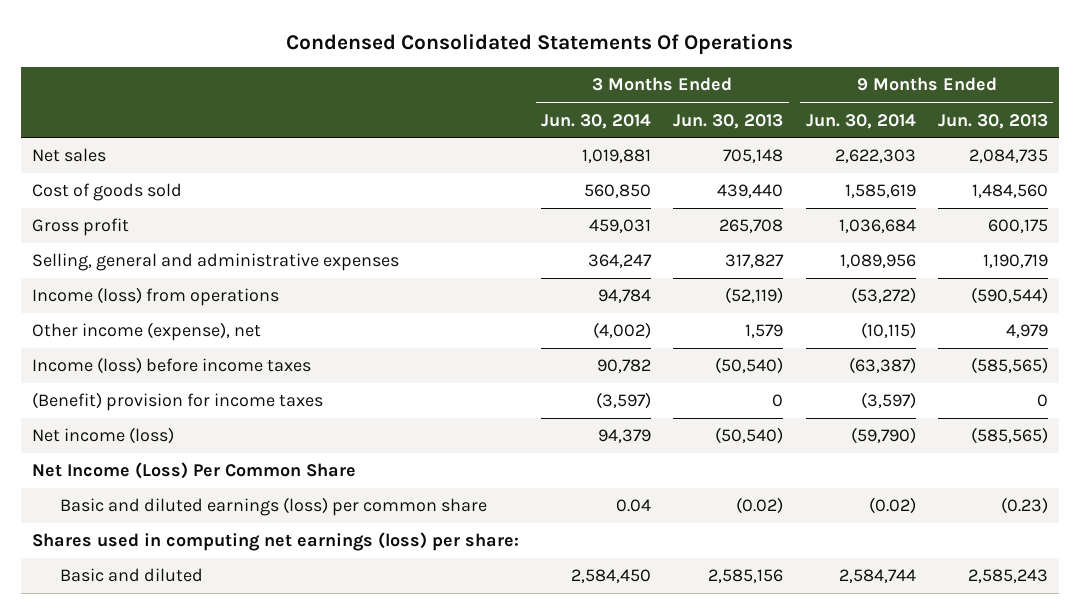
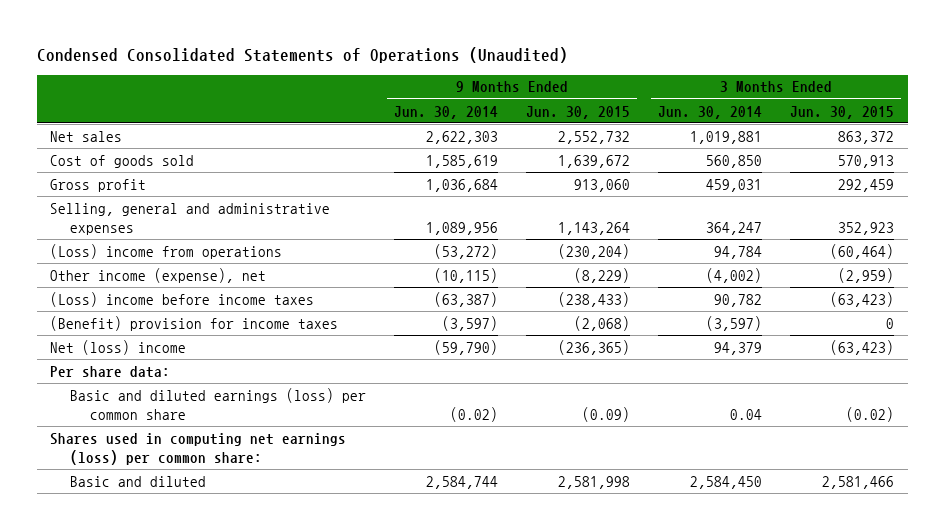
[285,34,793,55] Condensed Consolidated Statements Of Operations -> [36,46,568,63] Condensed Consolidated Statements of Operations (Unaudited)
[673,113,784,129] Jun. 30, 2013 -> none
[937,113,1048,129] Jun. 30, 2013 -> none
none -> [526,105,631,119] Jun. 30, 2015
none -> [789,105,894,119] Jun. 30, 2015
[31,287,279,307] Income (loss) from operations -> [50,243,283,259] (Loss) income from operations
[31,357,311,375] Income (loss) before income taxes -> [50,291,315,307] (Loss) income before income taxes
[31,427,174,445] Net income (loss) -> [50,339,187,355] Net (loss) income
[31,462,356,480] Net Income (Loss) Per Common Share -> [50,365,171,378] Per share data:
[31,532,519,552] Shares used in computing net earnings (loss) per share: -> [50,432,347,466] Shares used in computing net earnings (loss) per common share:

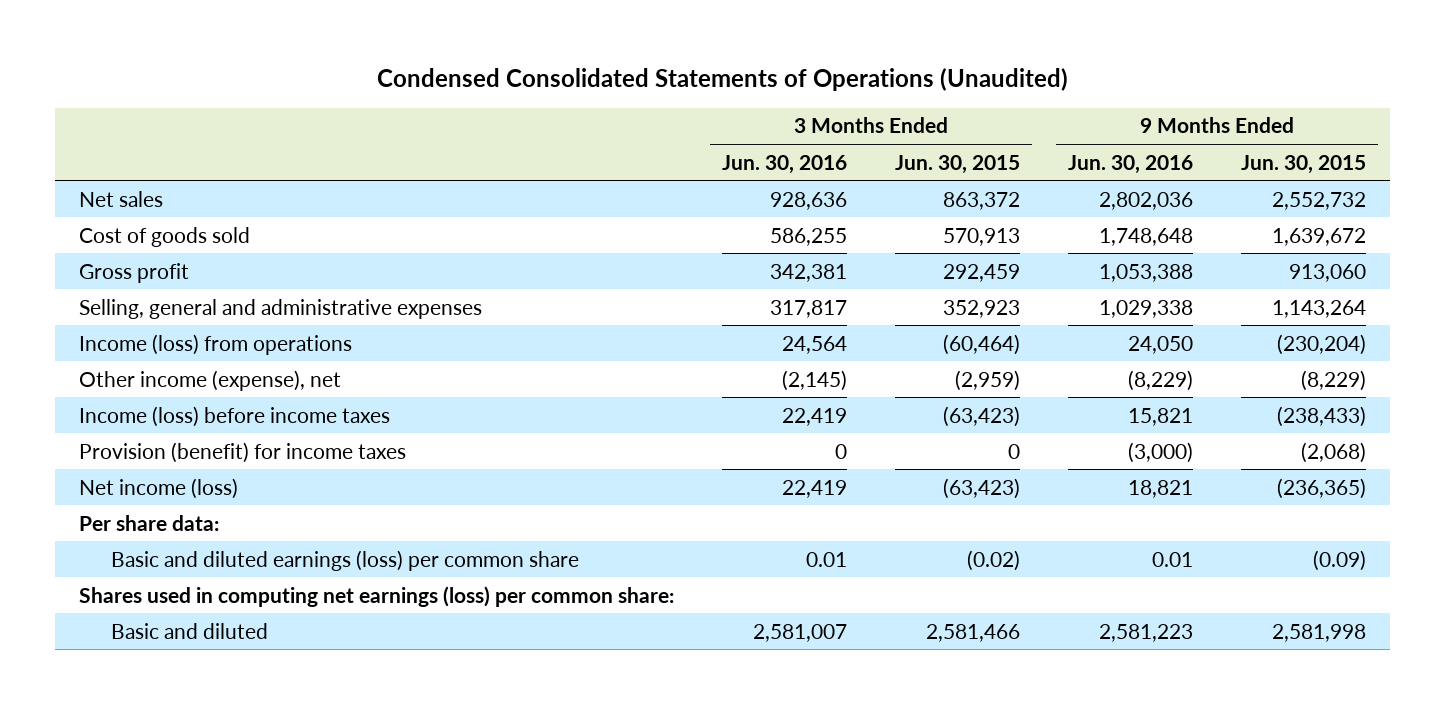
[394,105,499,119] Jun. 30, 2014 -> none
[657,105,762,119] Jun. 30, 2014 -> none
none -> [722,154,848,174] Jun. 30, 2016
none -> [1068,154,1194,174] Jun. 30, 2016
[50,243,283,259] (Loss) income from operations -> [79,333,353,355] Income (loss) from operations
[50,291,315,307] (Loss) income before income taxes -> [79,405,391,427] Income (loss) before income taxes
[50,315,339,331] (Benefit) provision for income taxes -> [79,441,407,463] Provision (benefit) for income taxes
[50,339,187,355] Net (loss) income -> [79,477,239,499] Net income (loss)

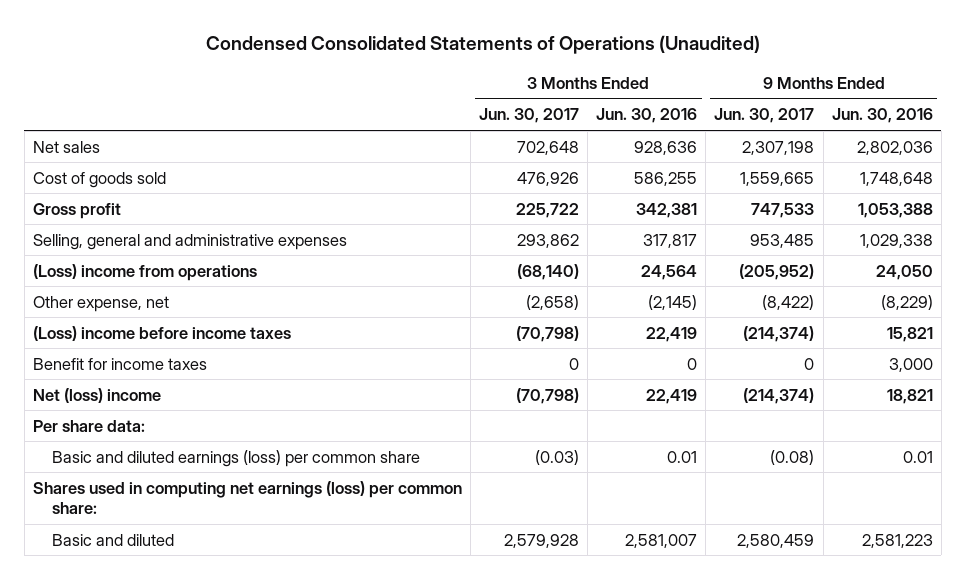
[895,154,1021,174] Jun. 30, 2015 -> none
[1241,154,1367,174] Jun. 30, 2015 -> none
none -> [479,108,580,124] Jun. 30, 2017
none -> [714,108,815,124] Jun. 30, 2017
[79,333,353,355] Income (loss) from operations -> [33,263,258,281] (Loss) income from operations
[79,369,342,391] Other income (expense), net -> [33,295,170,312] Other expense, net
[79,405,391,427] Income (loss) before income taxes -> [33,325,292,341] (Loss) income before income taxes
[79,441,407,463] Provision (benefit) for income taxes -> [33,357,208,370] Benefit for income taxes
[1128,441,1194,463] (3,000) -> [888,357,933,372] 3,000
[79,477,239,499] Net income (loss) -> [33,387,162,403] Net (loss) income

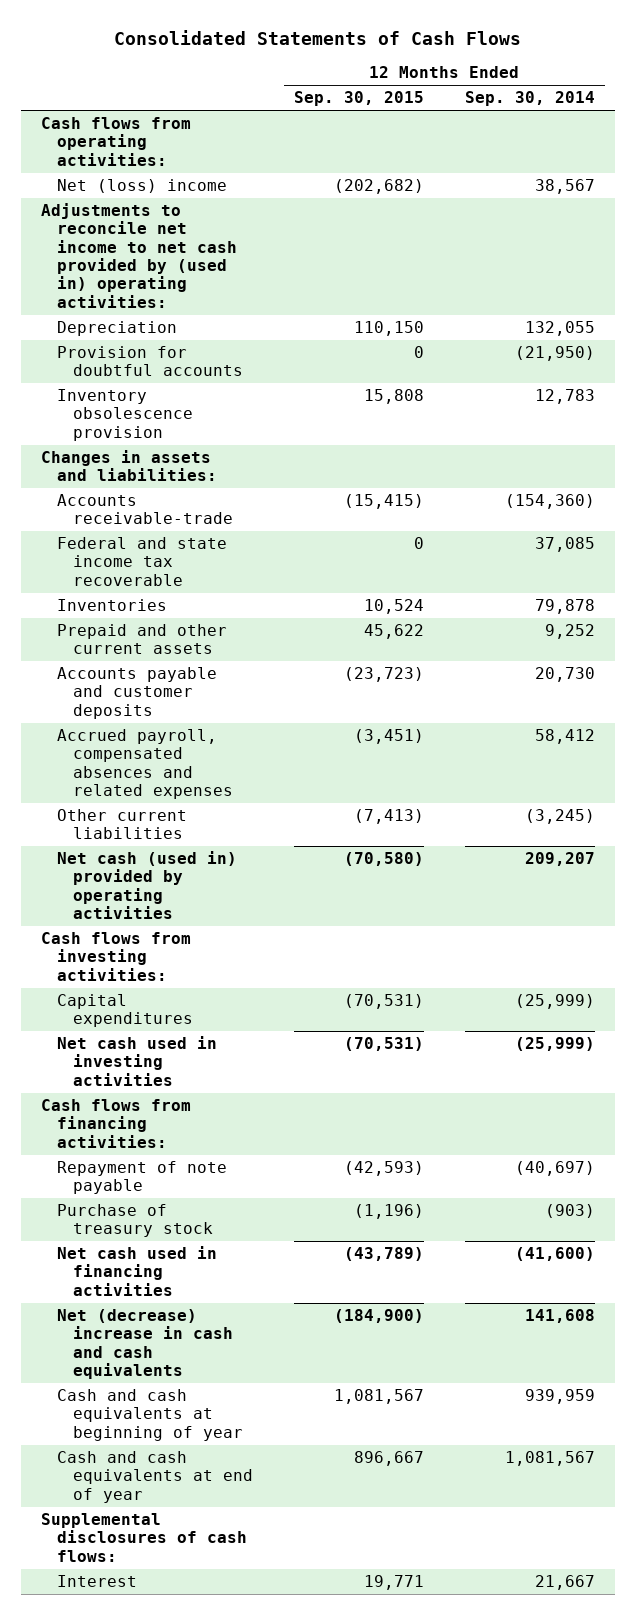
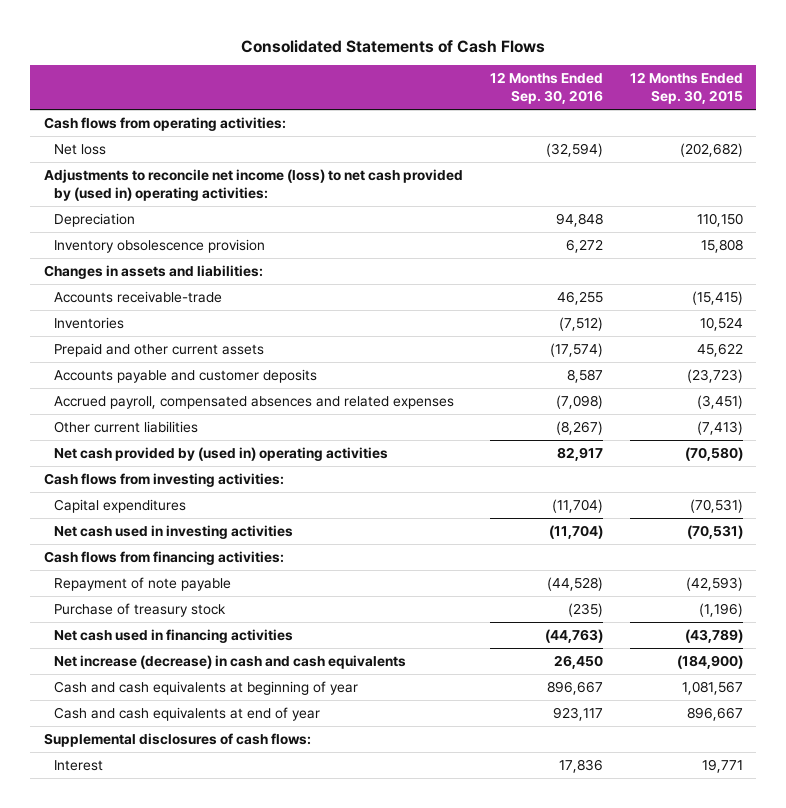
[464,91,595,107] Sep. 30, 2014 -> none
none -> [489,72,603,105] 12 Months Ended Sep. 30, 2016
[57,179,228,194] Net (loss) income -> [54,144,107,156] Net loss
[41,203,238,308] Adjustments to reconcile net income to net cash provided by (used in) operating activities: -> [43,169,463,201] Adjustments to reconcile net income (loss) to net cash provided by (used in) operating activities:
[57,346,243,377] Provision for doubtful accounts -> none
[57,537,228,586] Federal and state income tax recoverable -> none
[57,851,238,920] Net cash (used in) provided by operating activities -> [54,447,389,462] Net cash provided by (used in) operating activities
[57,1309,233,1380] Net (decrease) increase in cash and cash equivalents -> [54,655,407,670] Net increase (decrease) in cash and cash equivalents

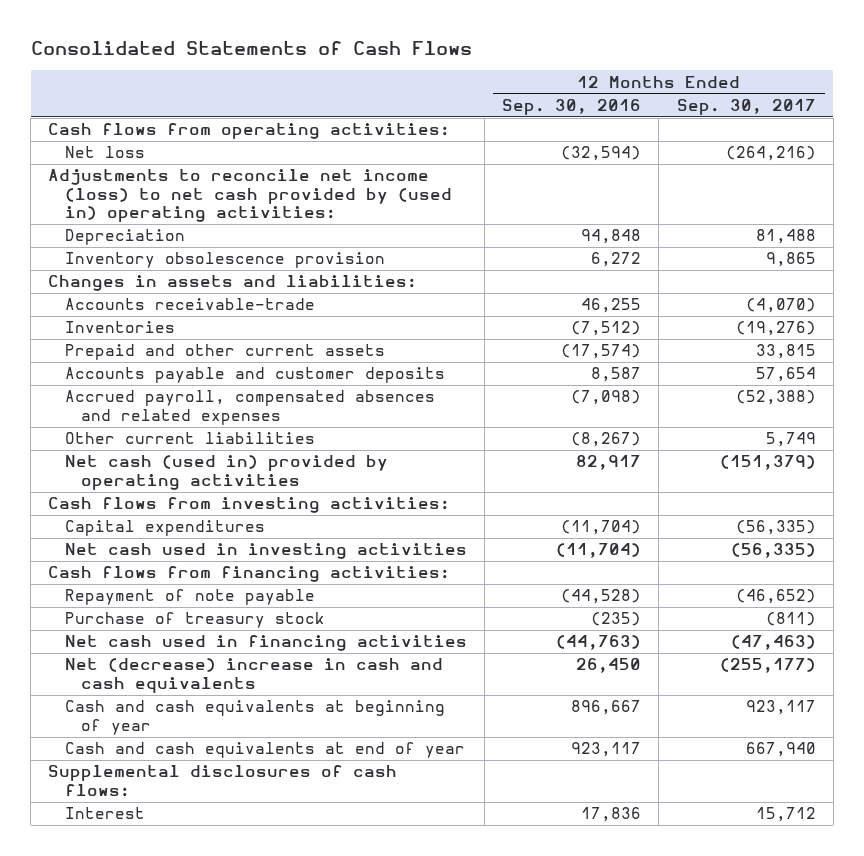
[629,72,743,105] 12 Months Ended Sep. 30, 2015 -> none
none -> [676,98,816,115] Sep. 30, 2017
[54,447,389,462] Net cash provided by (used in) operating activities -> [64,455,388,490] Net cash (used in) provided by operating activities
[54,655,407,670] Net increase (decrease) in cash and cash equivalents -> [64,658,443,693] Net (decrease) increase in cash and cash equivalents

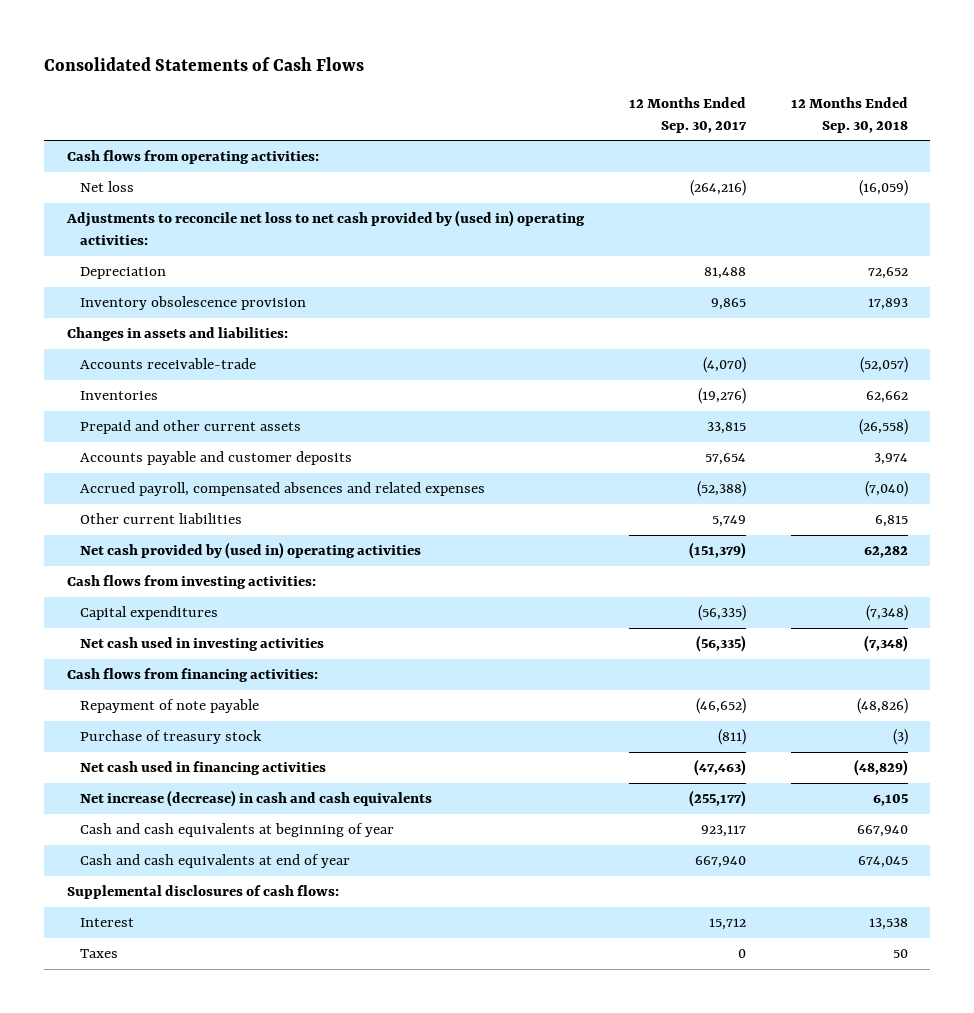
[502,98,642,115] Sep. 30, 2016 -> none
none -> [790,96,908,133] 12 Months Ended Sep. 30, 2018
[48,169,452,223] Adjustments to reconcile net income (loss) to net cash provided by (used in) operating activities: -> [65,210,585,246] Adjustments to reconcile net loss to net cash provided by (used in) operating activities:
[64,455,388,490] Net cash (used in) provided by operating activities -> [80,542,422,560] Net cash provided by (used in) operating activities
[64,658,443,693] Net (decrease) increase in cash and cash equivalents -> [80,790,433,808] Net increase (decrease) in cash and cash equivalents
none -> [80,949,119,959] Taxes

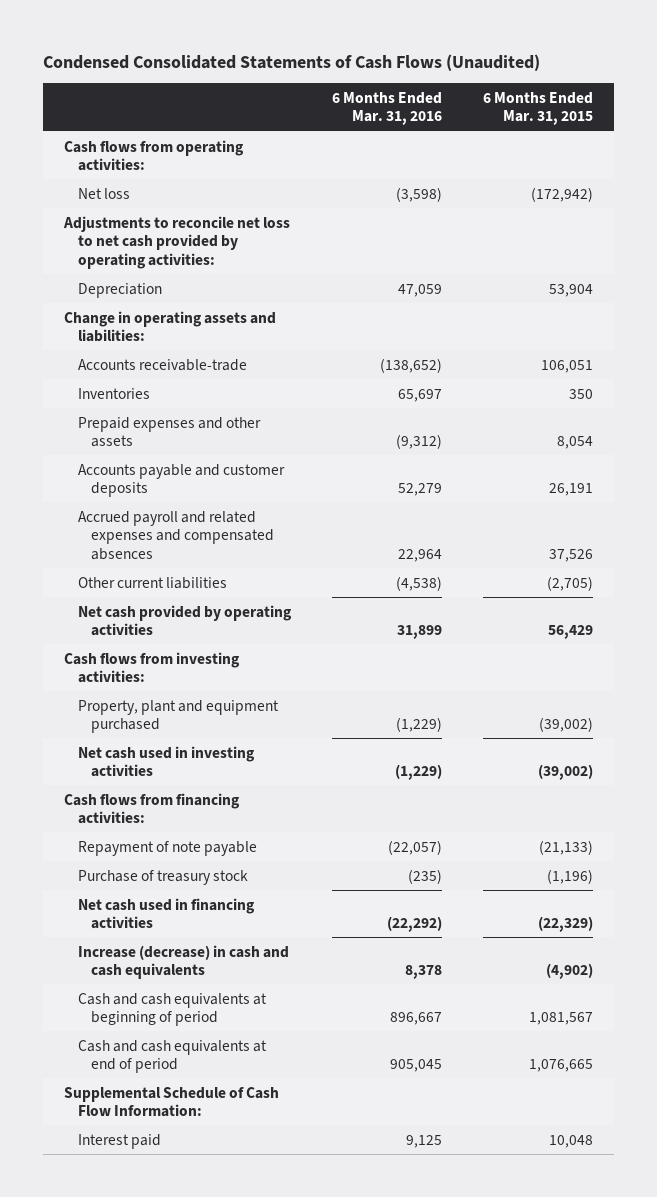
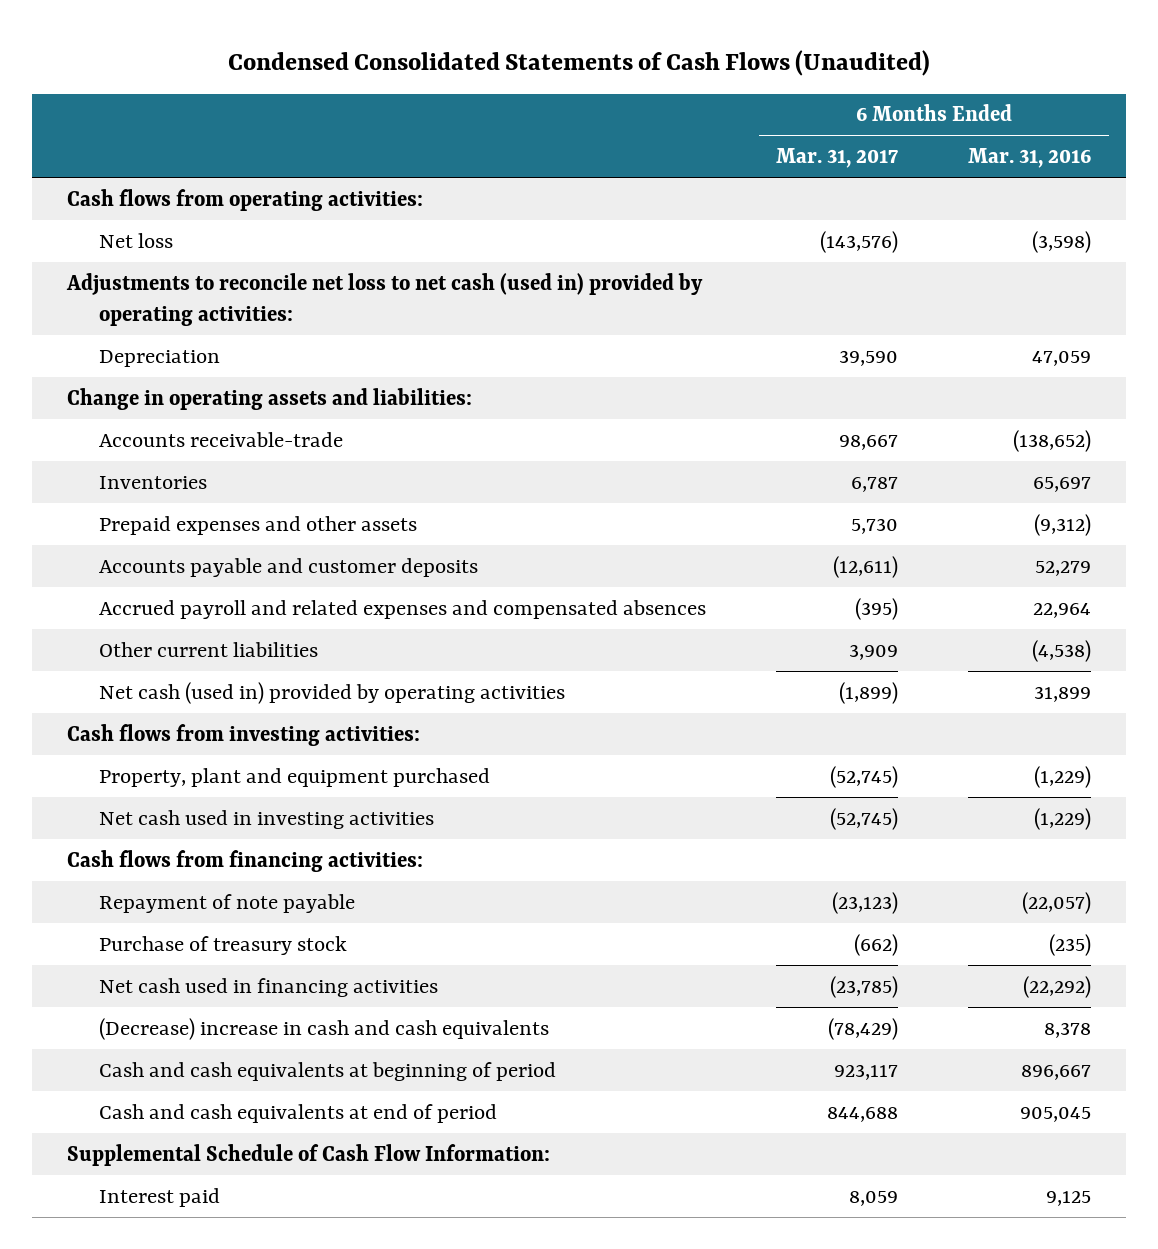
[483,91,594,126] 6 Months Ended Mar. 31, 2015 -> none
none -> [776,148,899,169] Mar. 31, 2017
[62,215,290,269] Adjustments to reconcile net loss to net cash provided by operating activities: -> [66,272,704,326] Adjustments to reconcile net loss to net cash (used in) provided by operating activities:
[77,604,292,637] Net cash provided by operating activities -> [99,681,566,704] Net cash (used in) provided by operating activities
[77,944,289,980] Increase (decrease) in cash and cash equivalents -> [99,1017,550,1040] (Decrease) increase in cash and cash equivalents

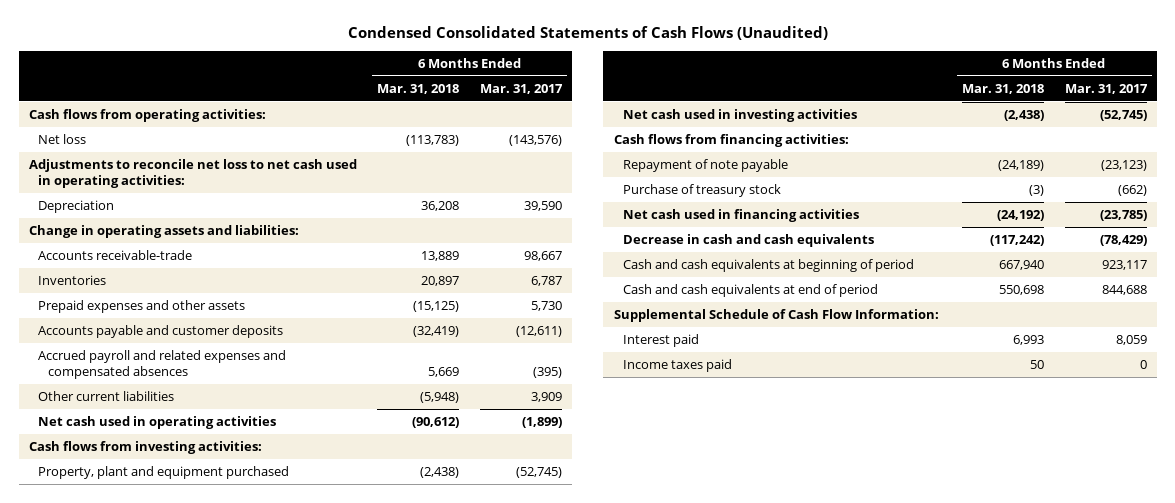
[968,148,1092,169] Mar. 31, 2016 -> none
none -> [377,83,460,94] Mar. 31, 2018
[66,272,704,326] Adjustments to reconcile net loss to net cash (used in) provided by operating activities: -> [28,158,357,189] Adjustments to reconcile net loss to net cash used in operating activities:
[99,681,566,704] Net cash (used in) provided by operating activities -> [38,415,277,429] Net cash used in operating activities
[99,1017,550,1040] (Decrease) increase in cash and cash equivalents -> [623,233,875,247] Decrease in cash and cash equivalents
none -> [623,358,733,372] Income taxes paid

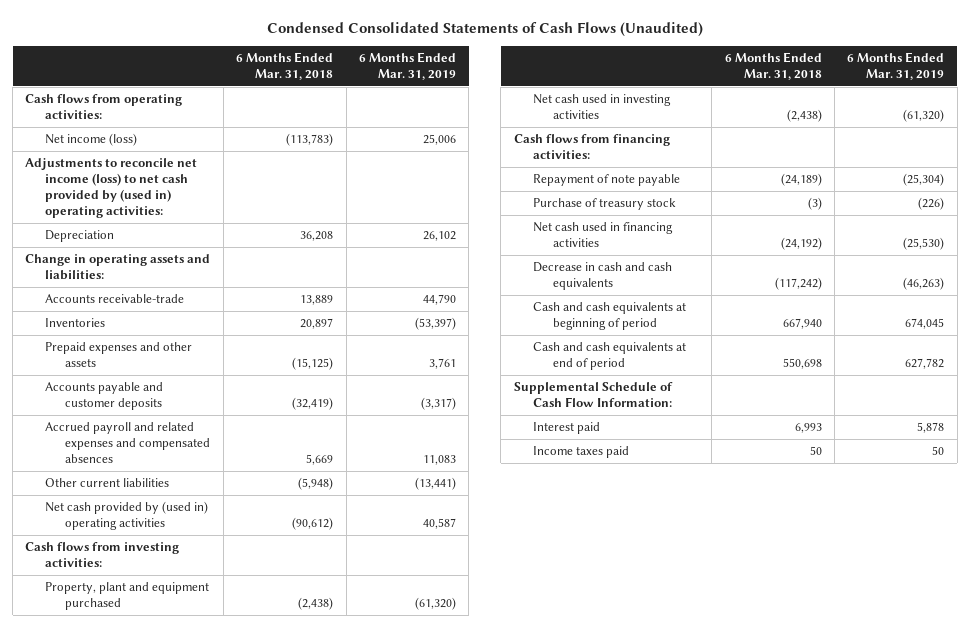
[479,83,563,94] Mar. 31, 2017 -> none
none -> [358,51,456,80] 6 Months Ended Mar. 31, 2019
[38,133,87,144] Net loss -> [45,133,138,147] Net income (loss)
[28,158,357,189] Adjustments to reconcile net loss to net cash used in operating activities: -> [25,158,198,219] Adjustments to reconcile net income (loss) to net cash provided by (used in) operating activities:
[38,415,277,429] Net cash used in operating activities -> [45,501,209,531] Net cash provided by (used in) operating activities

